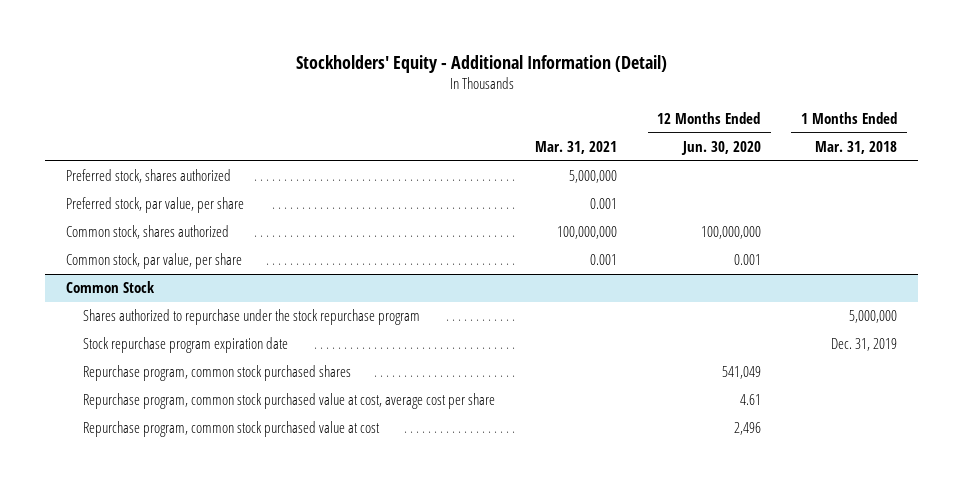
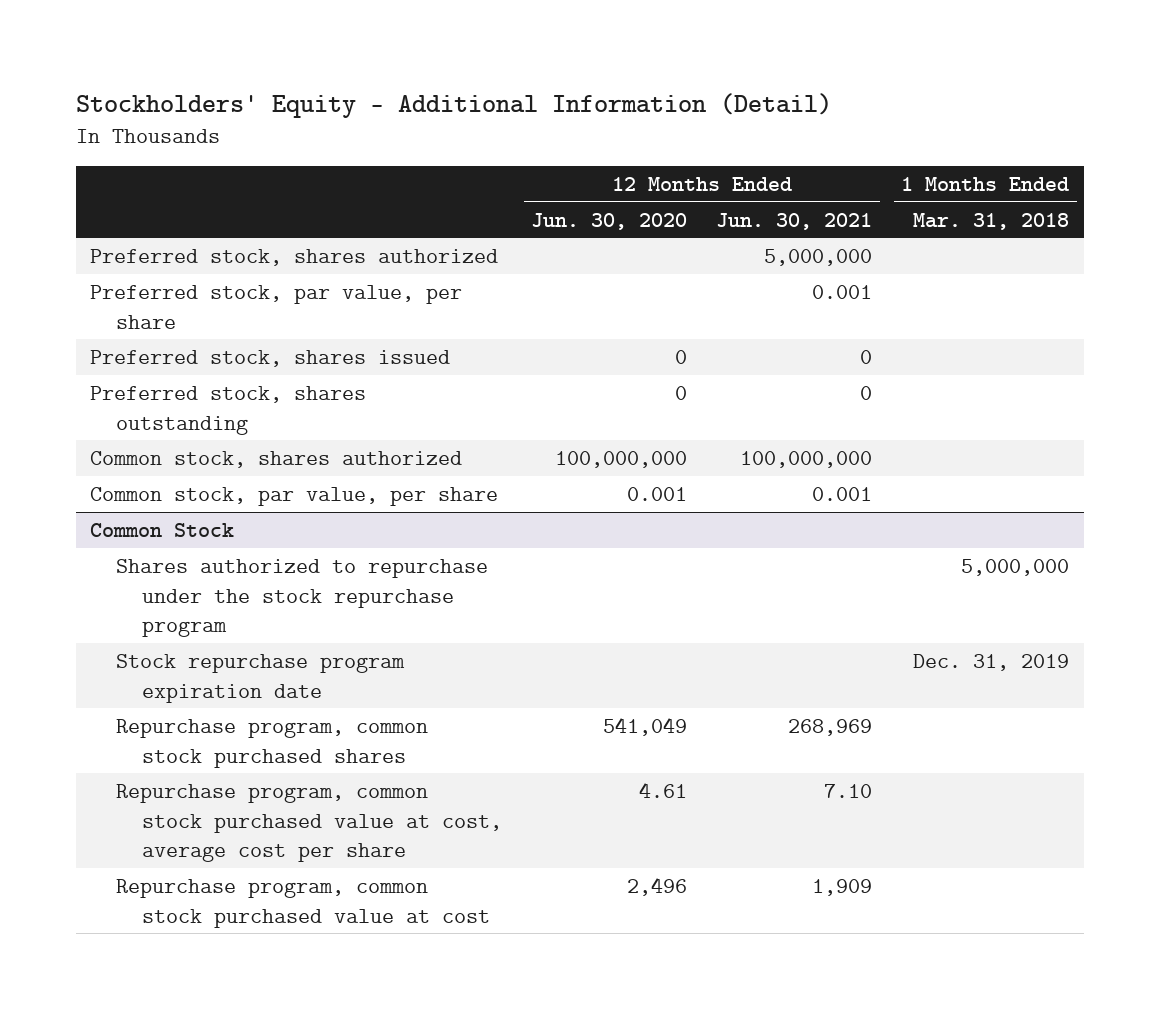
[535,140,618,154] Mar. 31, 2021 -> none
none -> [716,212,873,230] Jun. 30, 2021
none -> [90,349,451,367] Preferred stock, shares issued
none -> [90,385,367,435] Preferred stock, shares outstanding

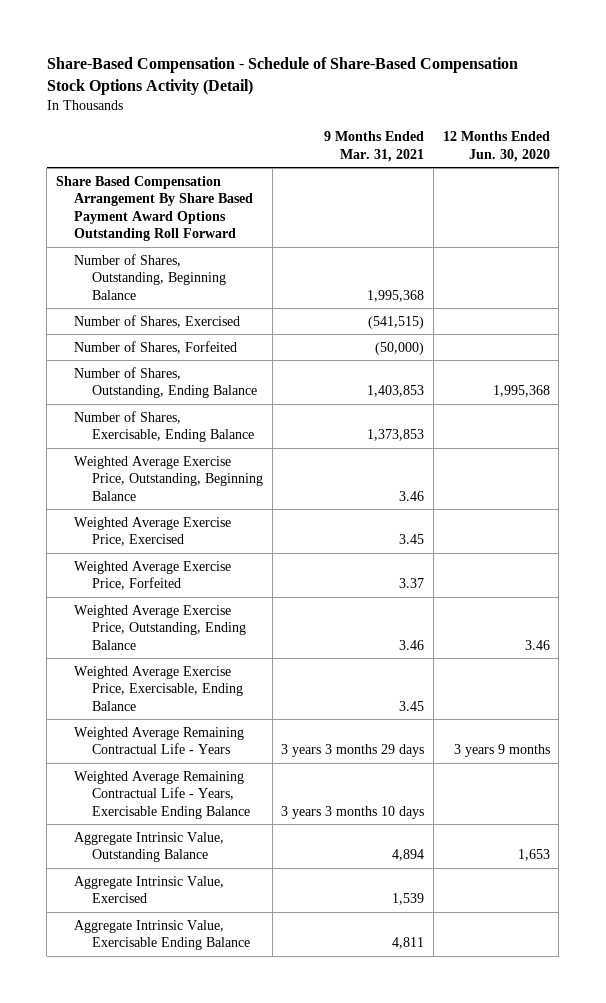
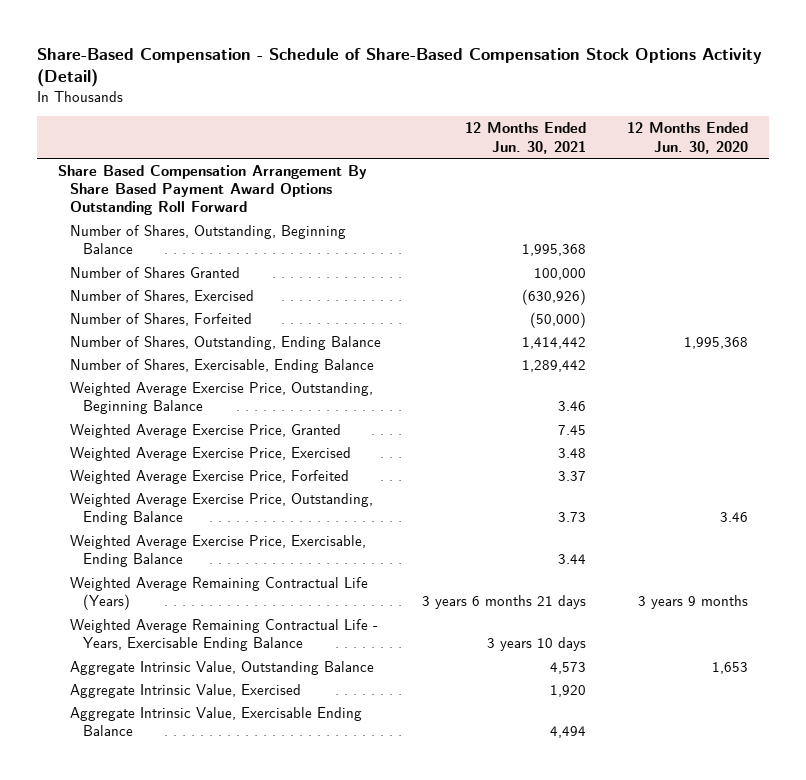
[324,131,425,162] 9 Months Ended Mar. 31, 2021 -> none
none -> [465,122,587,154] 12 Months Ended Jun. 30, 2021
none -> [70,266,241,278] Number of Shares Granted
none -> [70,423,342,438] Weighted Average Exercise Price, Granted
[74,726,245,755] Weighted Average Remaining Contractual Life - Years -> [70,576,369,611] Weighted Average Remaining Contractual Life (Years)

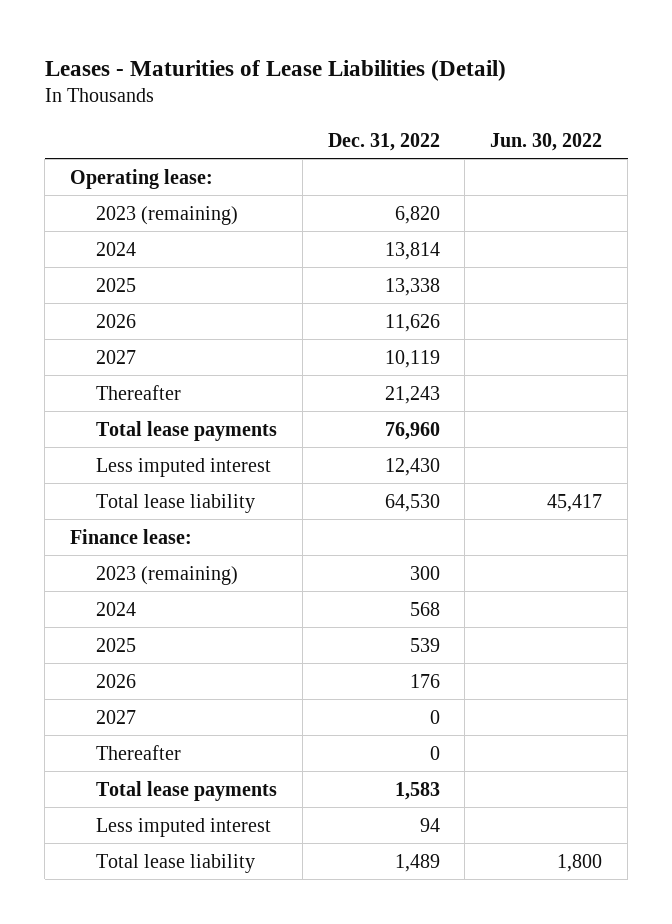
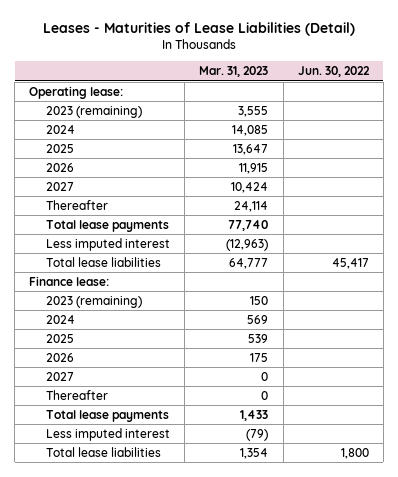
[327,132,440,151] Dec. 31, 2022 -> none
none -> [199,66,269,78] Mar. 31, 2023
[96,493,256,513] Total lease liability -> [45,257,161,268] Total lease liabilities
[96,853,256,873] Total lease liability -> [45,447,161,458] Total lease liabilities

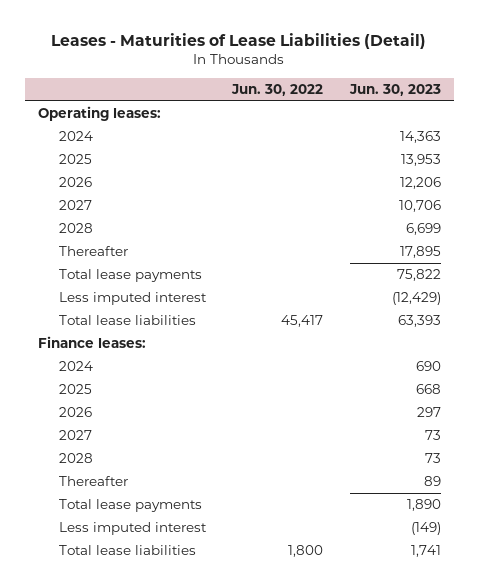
[199,66,269,78] Mar. 31, 2023 -> none
none -> [348,84,441,97] Jun. 30, 2023
[45,106,142,119] 2023 (remaining) -> none
[29,86,124,100] Operating lease: -> [37,106,161,122] Operating leases:
none -> [58,223,93,234] 2028
[45,296,142,309] 2023 (remaining) -> none
[29,276,110,287] Finance lease: -> [37,336,146,349] Finance leases:
none -> [58,453,93,464] 2028

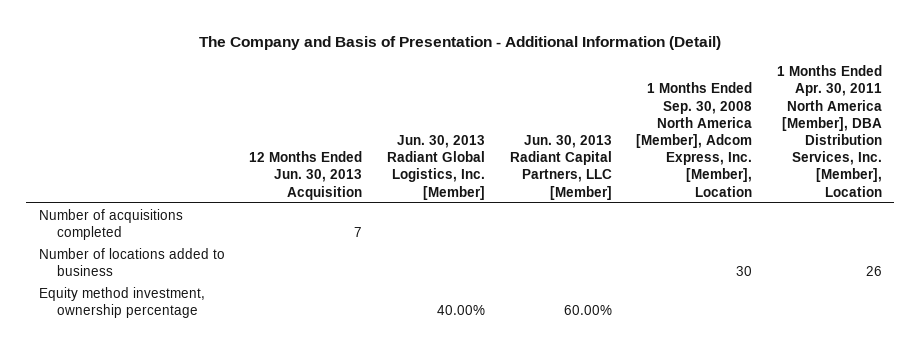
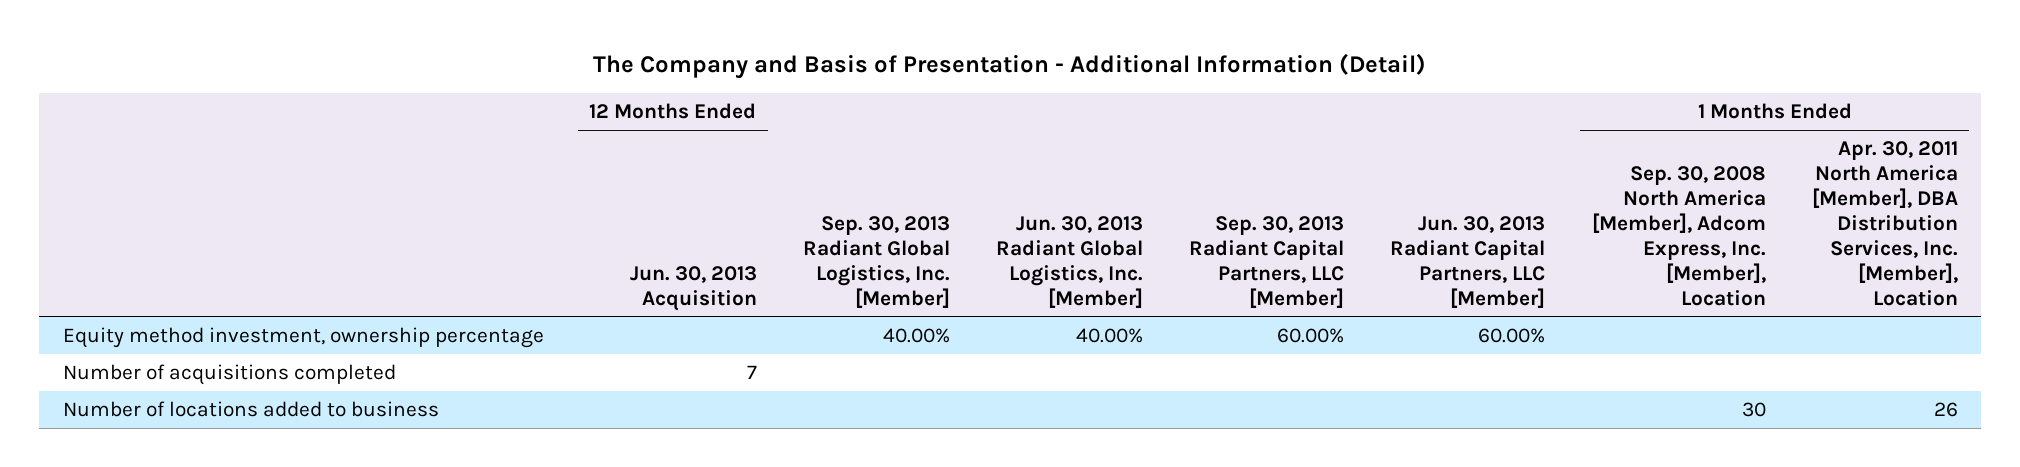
none -> [802,215,950,308] Sep. 30, 2013 Radiant Global Logistics, Inc. [Member]
none -> [1189,215,1345,308] Sep. 30, 2013 Radiant Capital Partners, LLC [Member]
[38,286,205,318] Equity method investment, ownership percentage -> [62,327,544,349] Equity method investment, ownership percentage

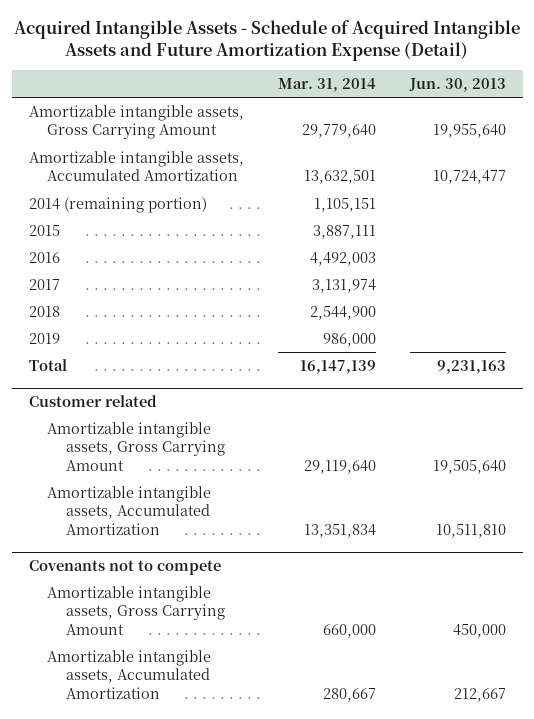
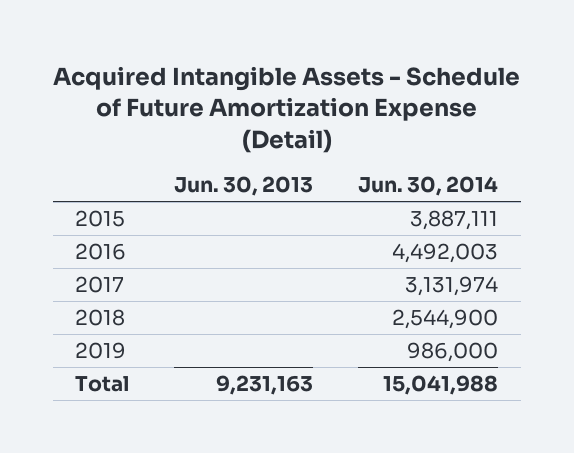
[14,19,521,61] Acquired Intangible Assets - Schedule of Acquired Intangible Assets and Future Amortization Expense (Detail) -> [52,65,520,154] Acquired Intangible Assets - Schedule of Future Amortization Expense (Detail)
[277,78,376,93] Mar. 31, 2014 -> none
none -> [358,176,499,197] Jun. 30, 2014
[28,104,244,140] Amortizable intangible assets, Gross Carrying Amount -> none
[28,150,244,182] Amortizable intangible assets, Accumulated Amortization -> none
[28,196,207,213] 2014 (remaining portion) -> none
[28,394,157,407] Customer related -> none
[47,421,226,471] Amortizable intangible assets, Gross Carrying Amount -> none
[47,485,212,535] Amortizable intangible assets, Accumulated Amortization -> none
[28,559,221,575] Covenants not to compete -> none
[47,585,226,635] Amortizable intangible assets, Gross Carrying Amount -> none
[47,649,212,699] Amortizable intangible assets, Accumulated Amortization -> none

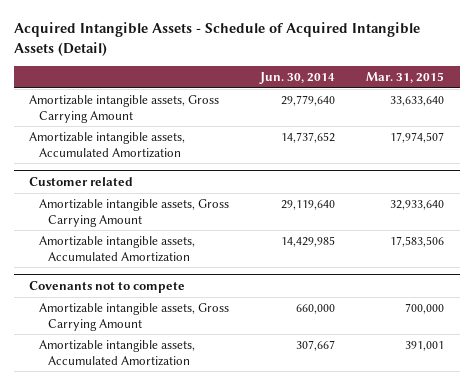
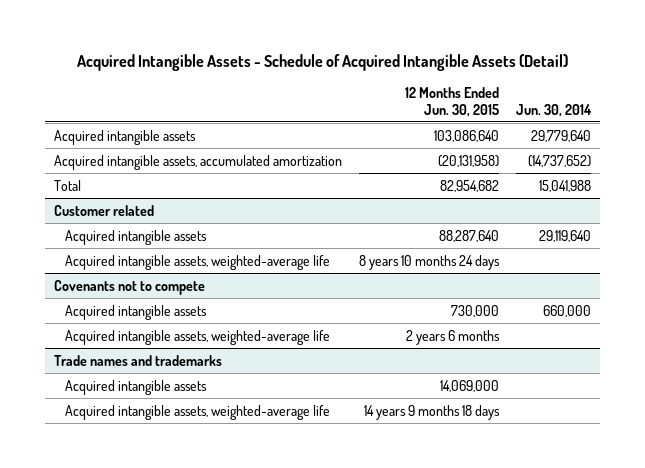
[366,72,445,84] Mar. 31, 2015 -> none
none -> [405,86,500,117] 12 Months Ended Jun. 30, 2015
[29,95,220,123] Amortizable intangible assets, Gross Carrying Amount -> [53,129,196,145] Acquired intangible assets
[29,132,186,158] Amortizable intangible assets, Accumulated Amortization -> [53,154,342,170] Acquired intangible assets, accumulated amortization
[280,132,335,144] 14,737,652 -> [528,154,592,167] (14,737,652)
none -> [53,179,81,191] Total
[38,236,195,262] Amortizable intangible assets, Accumulated Amortization -> none
[38,199,229,227] Amortizable intangible assets, Gross Carrying Amount -> [64,229,207,245] Acquired intangible assets
none -> [64,254,330,270] Acquired intangible assets, weighted-average life
[38,340,195,366] Amortizable intangible assets, Accumulated Amortization -> none
[38,303,229,331] Amortizable intangible assets, Gross Carrying Amount -> [64,304,207,320] Acquired intangible assets
none -> [64,329,330,345] Acquired intangible assets, weighted-average life
none -> [53,354,222,366] Trade names and trademarks
none -> [64,379,207,395] Acquired intangible assets
none -> [64,404,330,420] Acquired intangible assets, weighted-average life

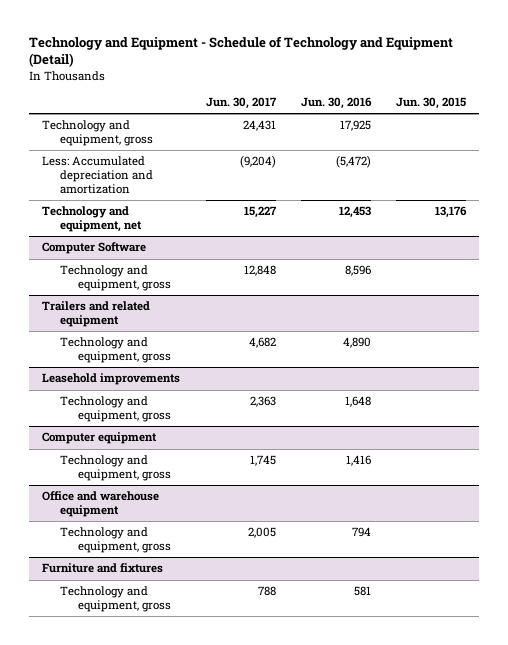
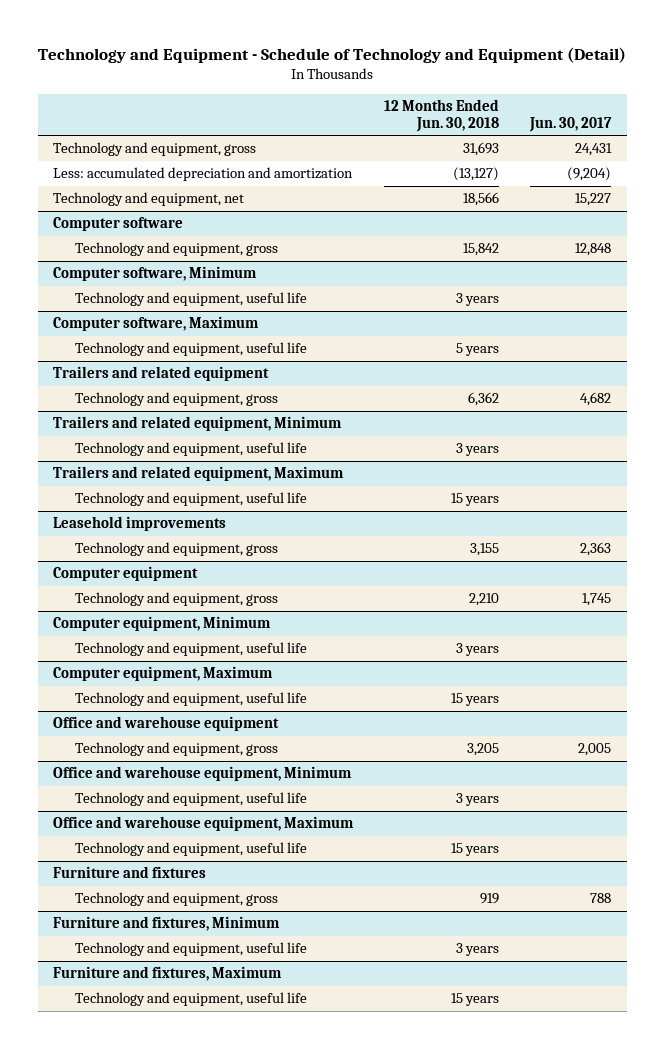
[300,97,372,110] Jun. 30, 2016 -> none
[396,97,467,110] Jun. 30, 2015 -> none
none -> [384,98,500,132] 12 Months Ended Jun. 30, 2018
[42,156,153,194] Less: Accumulated depreciation and amortization -> [53,167,354,182] Less: accumulated depreciation and amortization
[42,242,147,255] Computer Software -> [53,217,184,232] Computer software
none -> [53,266,258,282] Computer software, Minimum
none -> [74,292,307,307] Technology and equipment, useful life
none -> [53,316,260,332] Computer software, Maximum
none -> [74,342,307,357] Technology and equipment, useful life
none -> [53,416,343,432] Trailers and related equipment, Minimum
none -> [74,442,307,457] Technology and equipment, useful life
none -> [53,466,345,482] Trailers and related equipment, Maximum
none -> [74,492,307,507] Technology and equipment, useful life
none -> [53,616,272,632] Computer equipment, Minimum
none -> [74,642,307,657] Technology and equipment, useful life
none -> [53,666,274,682] Computer equipment, Maximum
none -> [74,692,307,707] Technology and equipment, useful life
none -> [53,766,353,782] Office and warehouse equipment, Minimum
none -> [74,792,307,807] Technology and equipment, useful life
none -> [53,816,355,832] Office and warehouse equipment, Maximum
none -> [74,842,307,857] Technology and equipment, useful life
none -> [53,916,281,932] Furniture and fixtures, Minimum
none -> [74,942,307,957] Technology and equipment, useful life
none -> [53,966,283,982] Furniture and fixtures, Maximum
none -> [74,992,307,1007] Technology and equipment, useful life

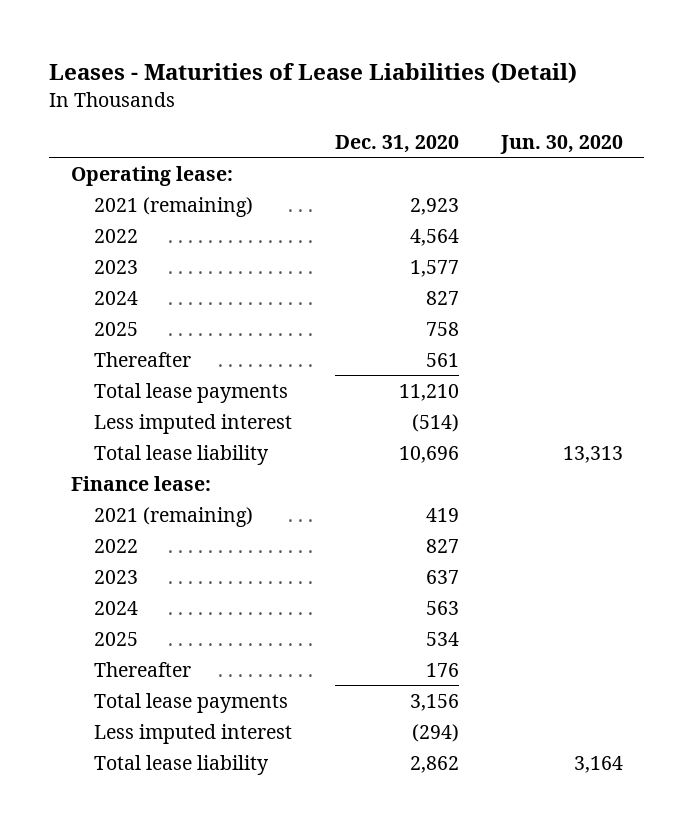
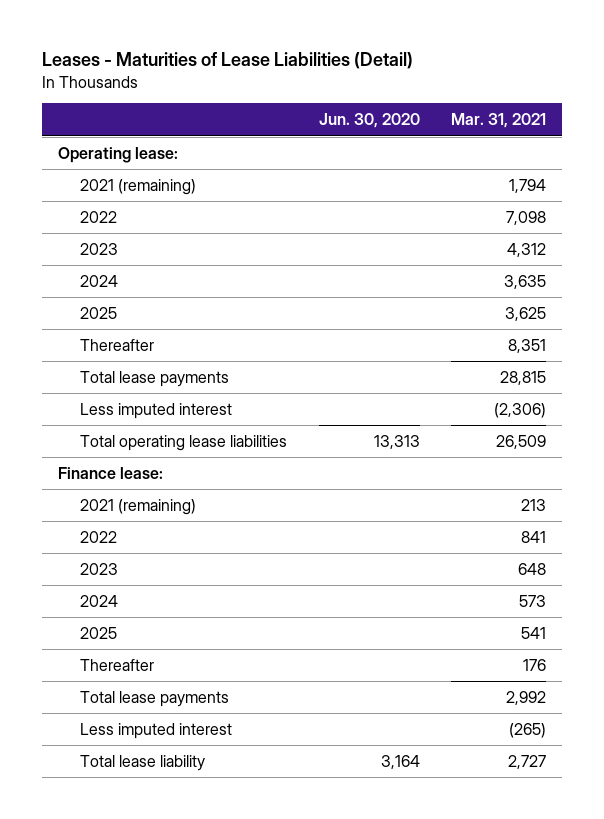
[334,134,459,153] Dec. 31, 2020 -> none
none -> [451,113,547,129] Mar. 31, 2021
[94,444,270,465] Total lease liability -> [80,434,288,451] Total operating lease liabilities

